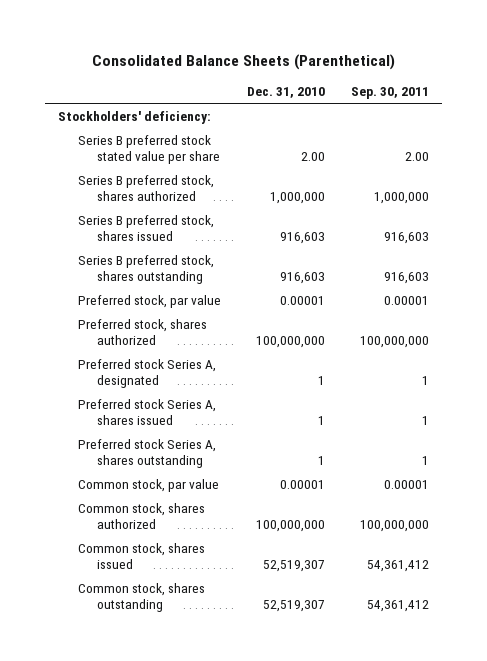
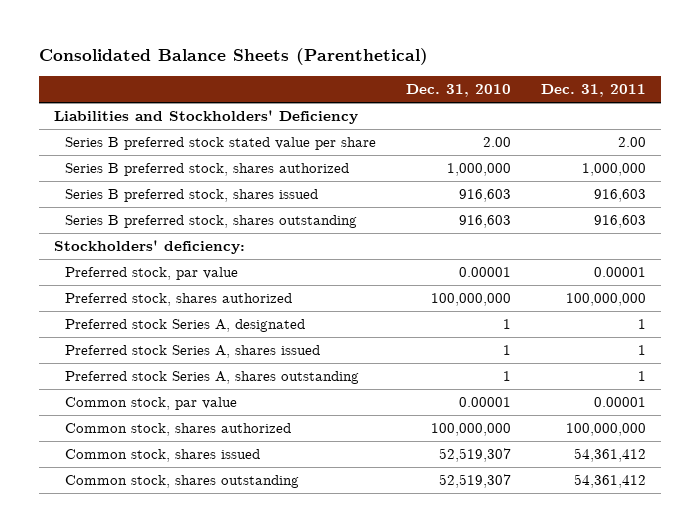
[350,86,429,99] Sep. 30, 2011 -> none
none -> [540,84,646,98] Dec. 31, 2011
none -> [53,110,358,125] Liabilities and Stockholders' Deficiency
[58,110,212,124] Stockholders' deficiency: -> [53,240,245,255] Stockholders' deficiency:

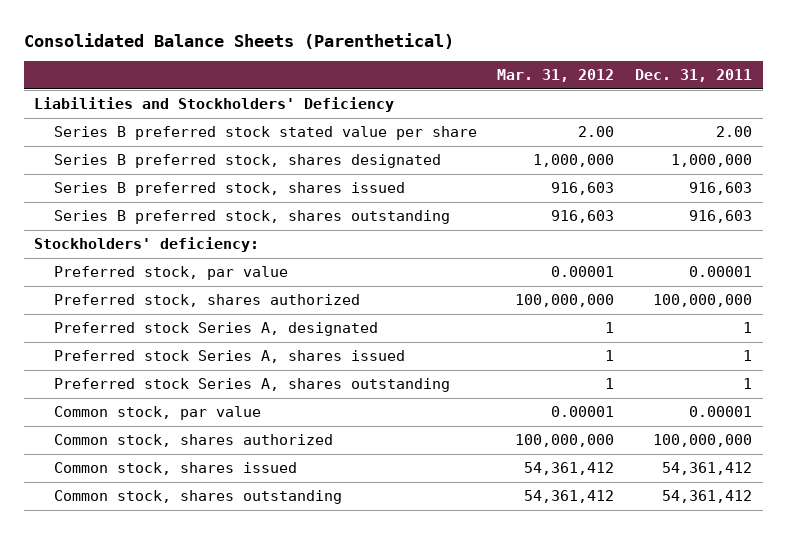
[405,84,511,98] Dec. 31, 2010 -> none
none -> [497,69,615,83] Mar. 31, 2012
[64,163,349,177] Series B preferred stock, shares authorized -> [53,154,441,169] Series B preferred stock, shares designated

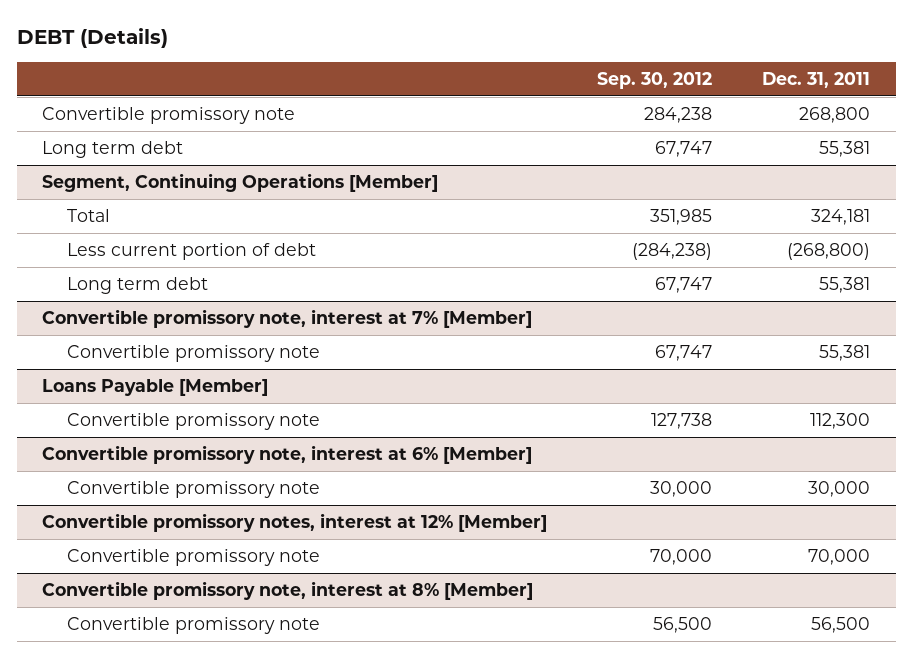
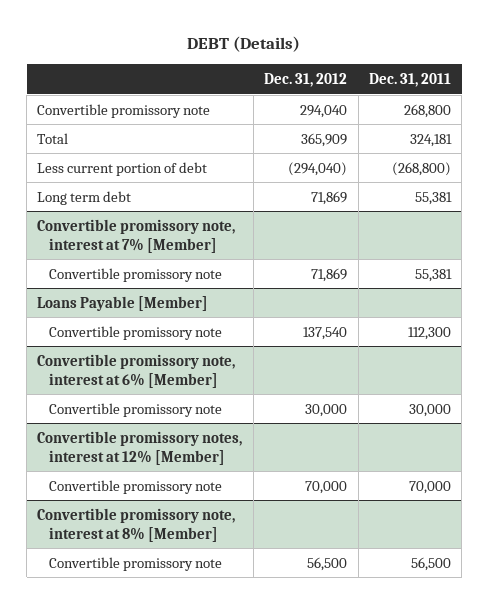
[597,71,713,89] Sep. 30, 2012 -> none
none -> [264,72,348,87] Dec. 31, 2012
[41,141,183,159] Long term debt -> none
[41,173,438,193] Segment, Continuing Operations [Member] -> none

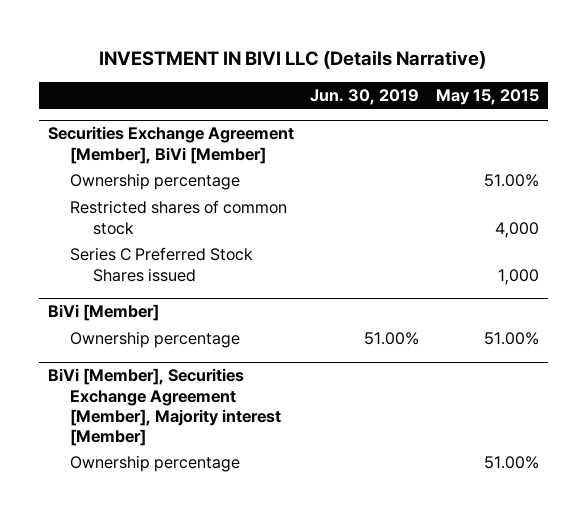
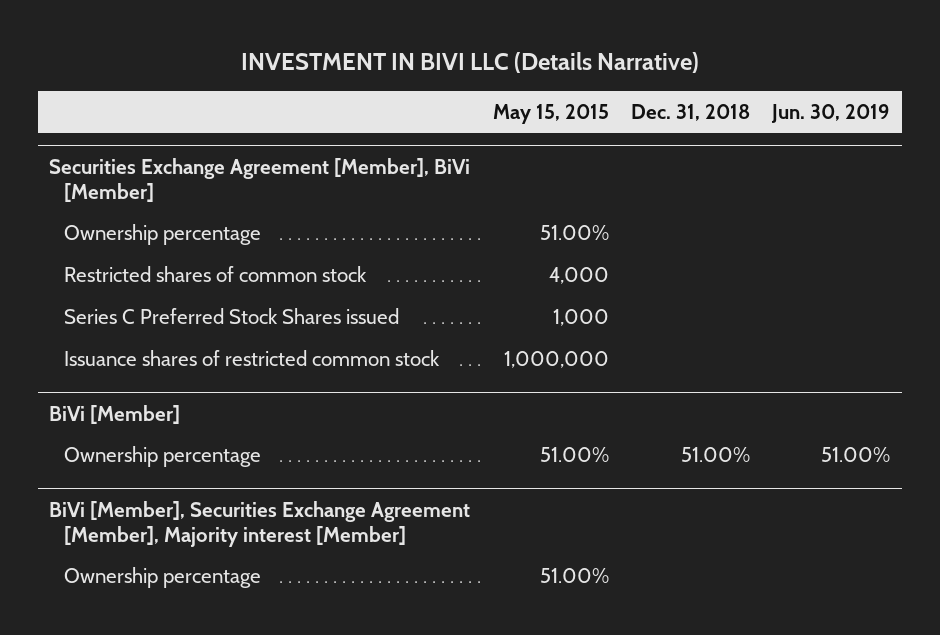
none -> [630,103,750,121] Dec. 31, 2018
none -> [64,350,441,367] Issuance shares of restricted common stock

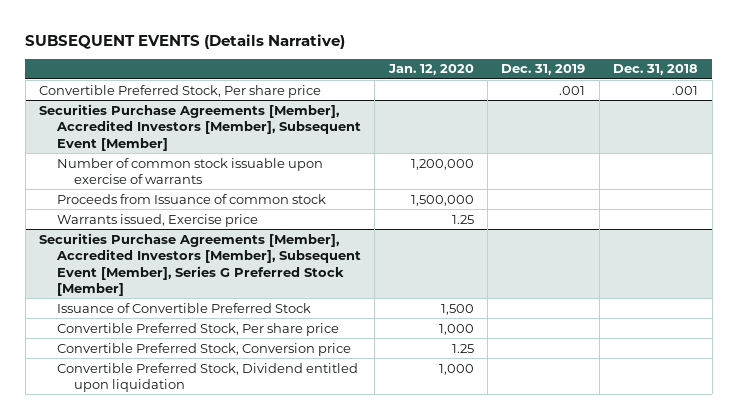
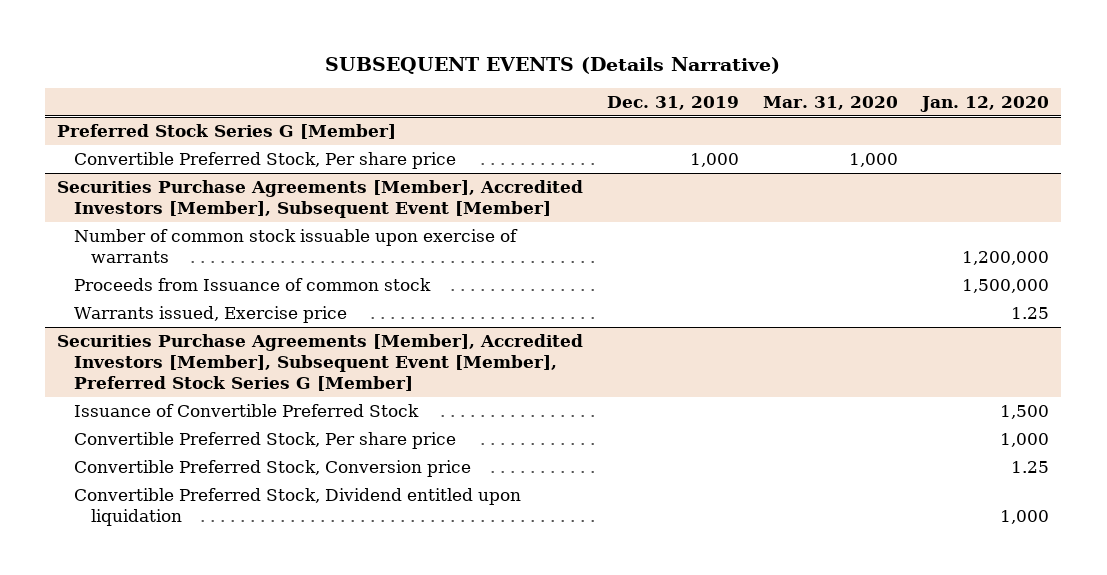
[613,64,699,76] Dec. 31, 2018 -> none
none -> [763,95,899,110] Mar. 31, 2020
none -> [57,123,397,139] Preferred Stock Series G [Member]
[559,85,586,95] .001 -> [690,152,740,167] 1,000
[39,232,361,297] Securities Purchase Agreements [Member], Accredited Investors [Member], Subsequent Event [Member], Series G Preferred Stock [Member] -> [57,333,584,391] Securities Purchase Agreements [Member], Accredited Investors [Member], Subsequent Event [Member], Preferred Stock Series G [Member]

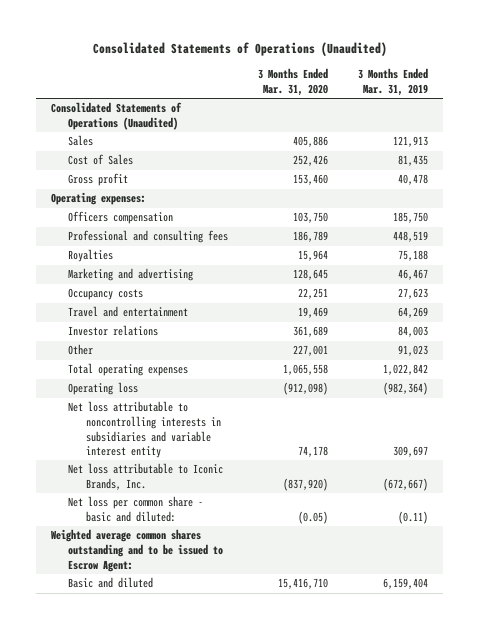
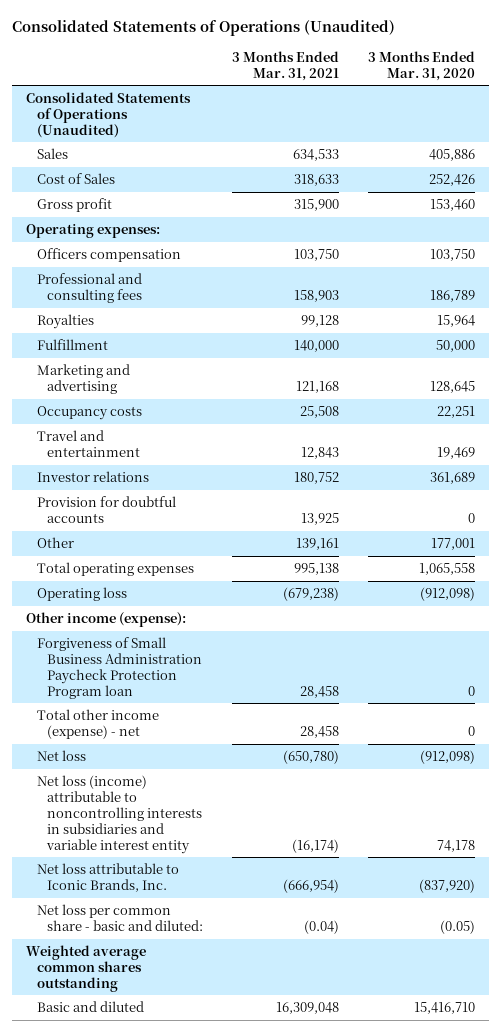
[358,68,429,96] 3 Months Ended Mar. 31, 2019 -> none
none -> [231,50,339,81] 3 Months Ended Mar. 31, 2021
none -> [36,338,108,350] Fulfillment
none -> [36,495,176,523] Provision for doubtful accounts
[293,345,329,357] 227,001 -> [430,537,475,550] 177,001
none -> [26,611,187,627] Other income (expense):
none -> [36,636,203,699] Forgiveness of Small Business Administration Paycheck Protection Program loan
none -> [36,708,159,739] Total other income (expense) - net
none -> [36,749,86,761] Net loss
[68,401,221,459] Net loss attributable to noncontrolling interests in subsidiaries and variable interest entity -> [36,774,203,854] Net loss (income) attributable to noncontrolling interests in subsidiaries and variable interest entity
[50,529,224,572] Weighted average common shares outstanding and to be issued to Escrow Agent: -> [26,944,147,992] Weighted average common shares outstanding

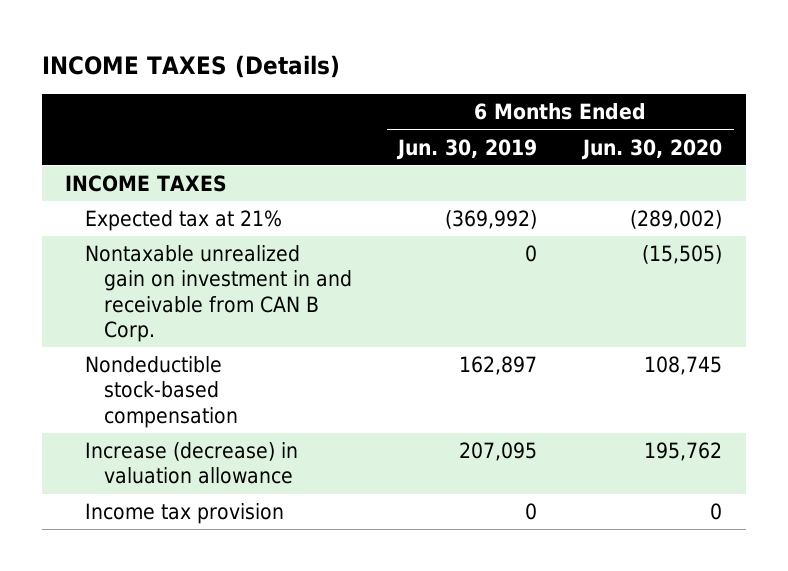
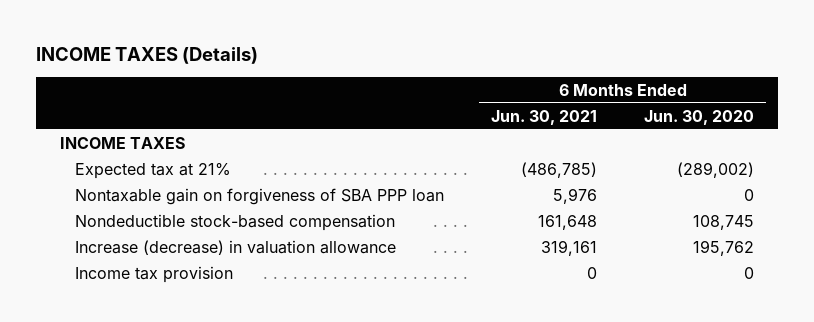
[396,138,538,160] Jun. 30, 2019 -> none
none -> [491,109,598,125] Jun. 30, 2021
[84,245,353,343] Nontaxable unrealized gain on investment in and receivable from CAN B Corp. -> none
none -> [75,187,445,205] Nontaxable gain on forgiveness of SBA PPP loan

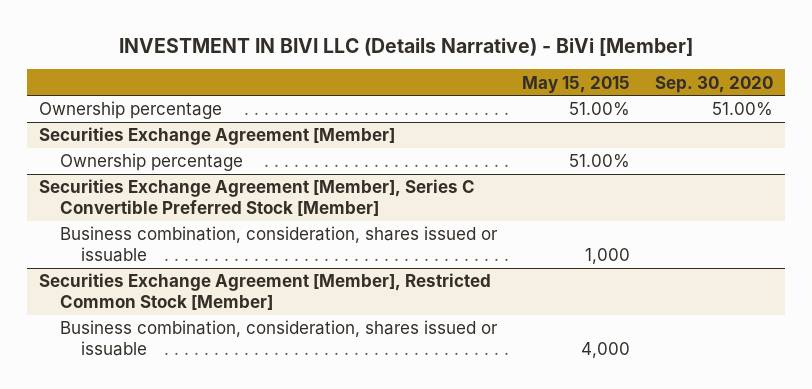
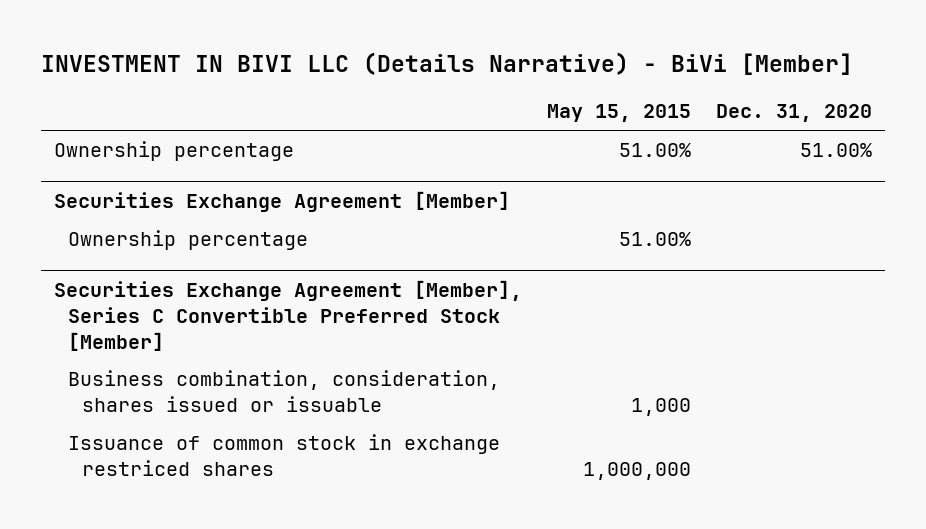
[654,75,773,93] Sep. 30, 2020 -> none
none -> [715,104,872,123] Dec. 31, 2020
[38,273,491,311] Securities Exchange Agreement [Member], Restricted Common Stock [Member] -> none
[59,320,498,357] Business combination, consideration, shares issued or issuable -> none
none -> [67,434,500,477] Issuance of common stock in exchange restriced shares

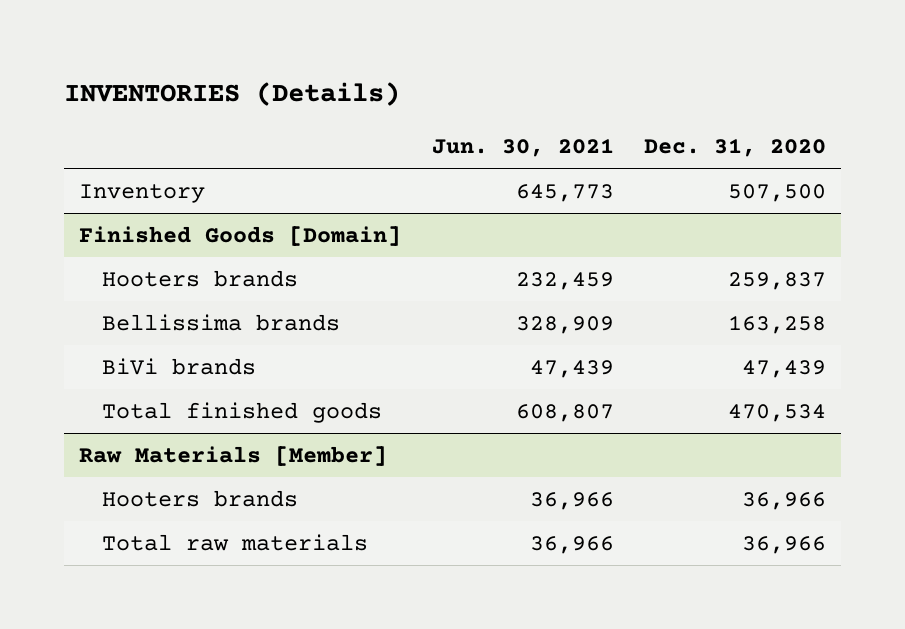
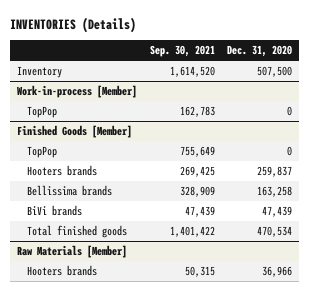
[431,138,614,158] Jun. 30, 2021 -> none
none -> [149,45,215,58] Sep. 30, 2021
none -> [16,84,137,98] Work-in-process [Member]
none -> [27,105,58,118] TopPop
[79,225,402,246] Finished Goods [Domain] -> [16,124,132,138] Finished Goods [Member]
none -> [27,145,58,158] TopPop
[101,533,368,551] Total raw materials -> none

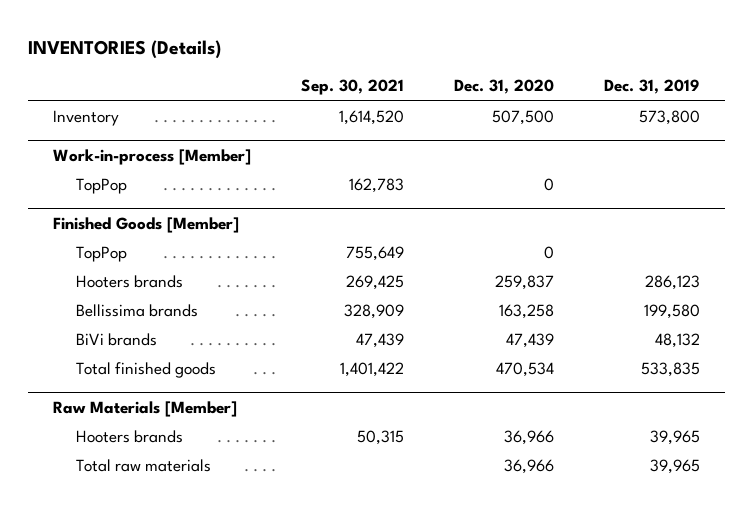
none -> [603,79,700,95] Dec. 31, 2019
none -> [75,459,211,473] Total raw materials

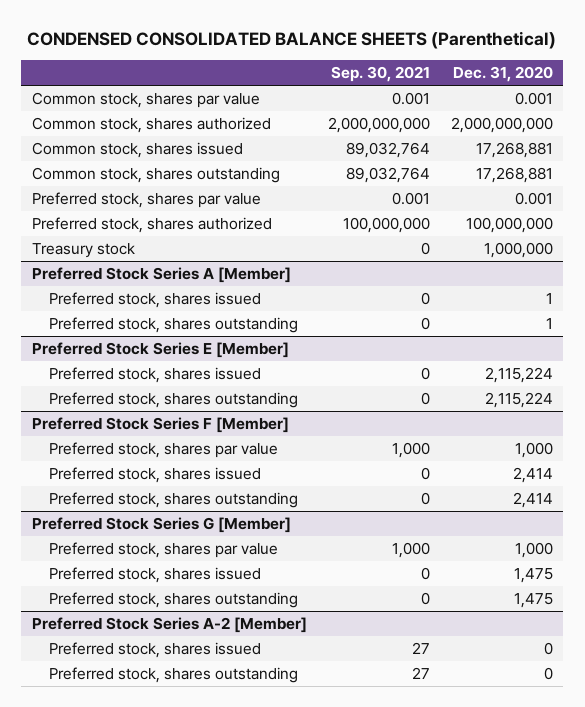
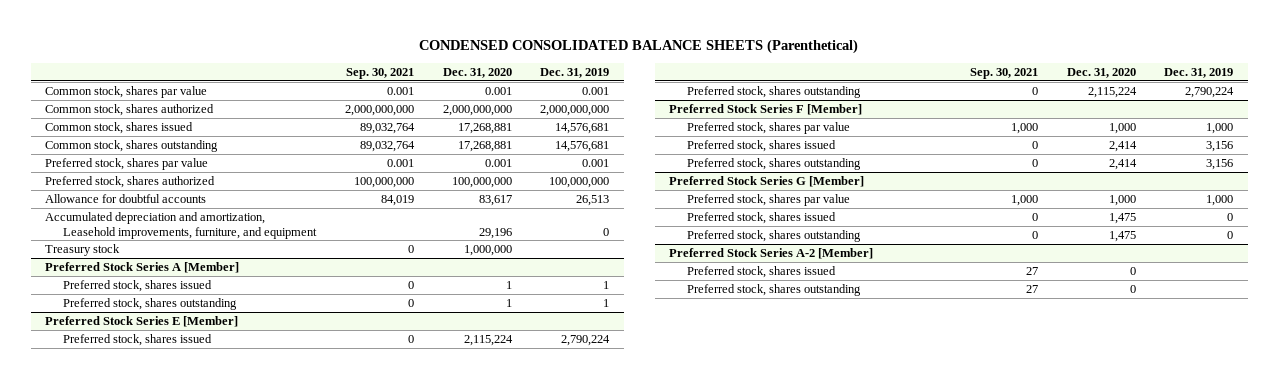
none -> [540,67,610,78] Dec. 31, 2019
none -> [45,193,207,203] Allowance for doubtful accounts
none -> [45,211,318,239] Accumulated depreciation and amortization, Leasehold improvements, furniture, and equipment

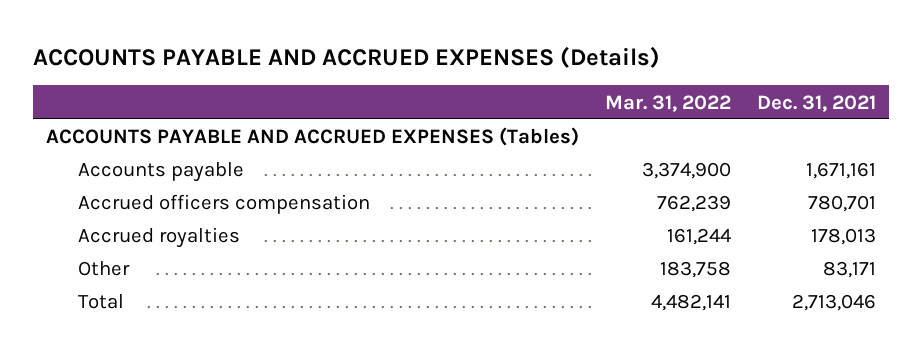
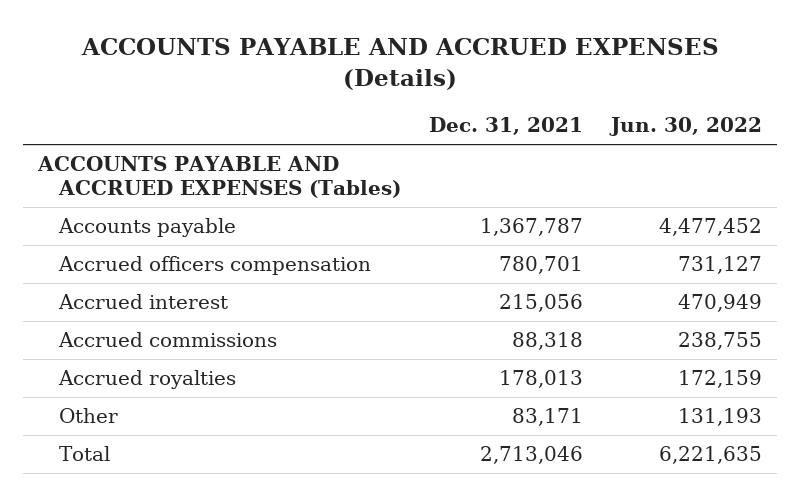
[605,94,732,112] Mar. 31, 2022 -> none
none -> [609,117,763,137] Jun. 30, 2022
[806,162,877,180] 1,671,161 -> [480,218,584,237] 1,367,787
none -> [58,294,229,310] Accrued interest
none -> [58,332,278,348] Accrued commissions

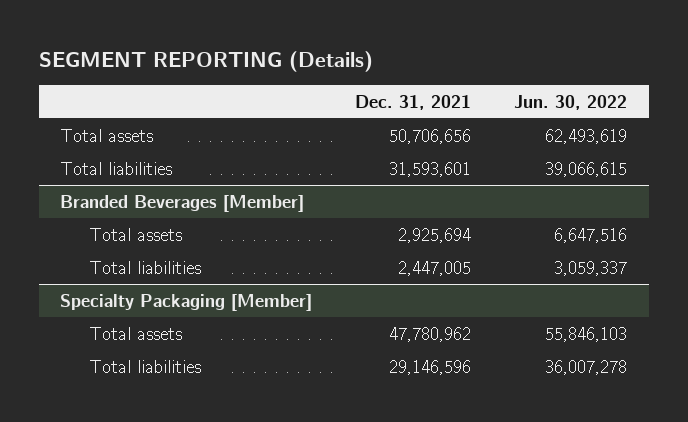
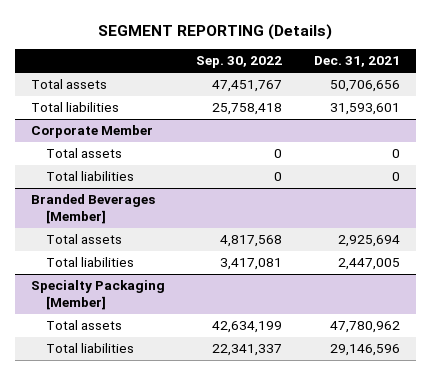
[514,94,628,110] Jun. 30, 2022 -> none
none -> [196,56,283,69] Sep. 30, 2022
none -> [30,125,153,139] Corporate Member
none -> [45,148,122,159] Total assets
none -> [45,171,134,182] Total liabilities

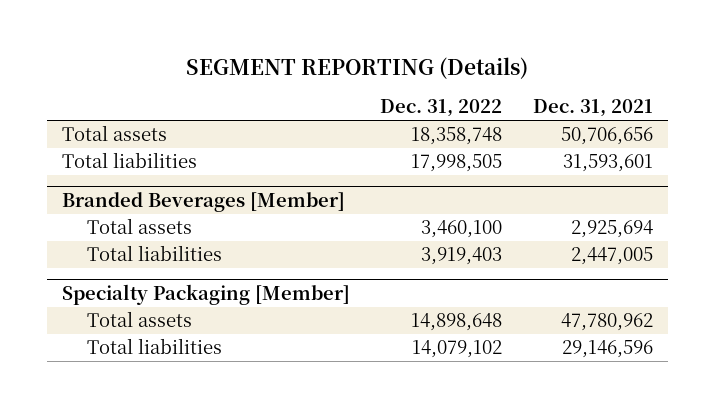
[196,56,283,69] Sep. 30, 2022 -> none
none -> [380,99,503,118] Dec. 31, 2022
[30,125,153,139] Corporate Member -> none
[45,148,122,159] Total assets -> none
[45,171,134,182] Total liabilities -> none

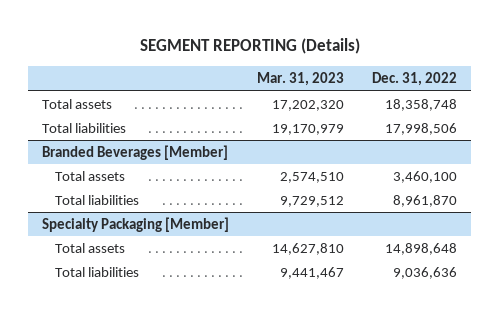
[532,99,653,118] Dec. 31, 2021 -> none
none -> [257,72,345,87] Mar. 31, 2023
[411,154,503,173] 17,998,505 -> [385,123,458,136] 17,998,506
[421,247,503,266] 3,919,403 -> [393,195,458,208] 8,961,870
[412,340,503,359] 14,079,102 -> [393,267,458,280] 9,036,636

